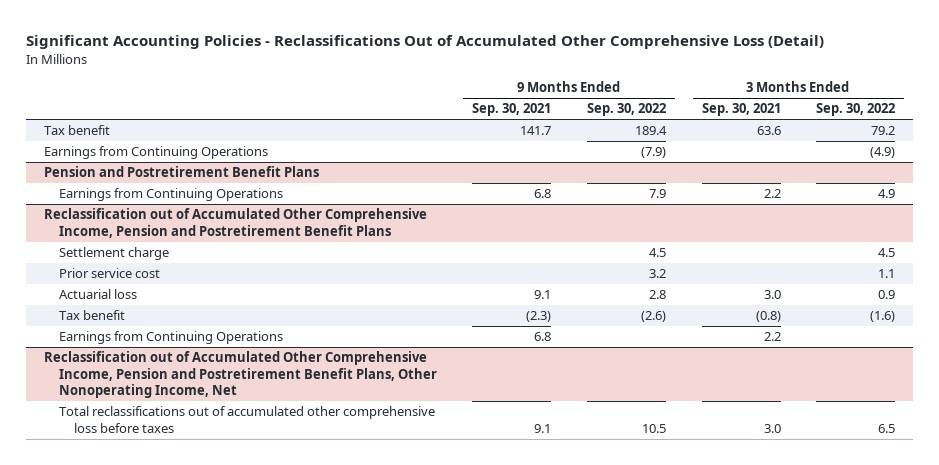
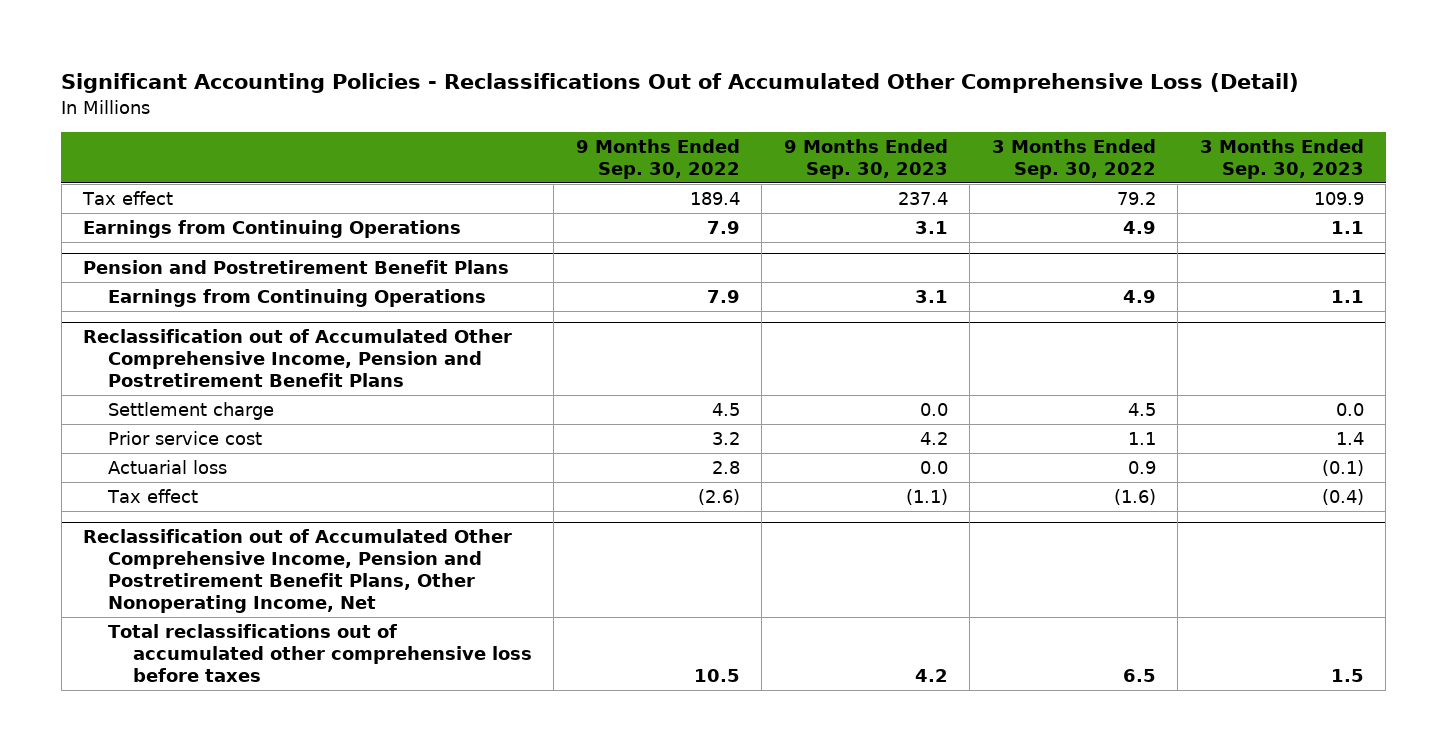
[472,103,552,117] Sep. 30, 2021 -> none
[701,103,781,117] Sep. 30, 2021 -> none
none -> [783,138,948,179] 9 Months Ended Sep. 30, 2023
none -> [1199,138,1364,179] 3 Months Ended Sep. 30, 2023
[43,125,110,136] Tax benefit -> [82,191,174,206] Tax effect
[640,147,666,159] (7.9) -> [706,221,740,235] 7.9
[870,147,896,159] (4.9) -> [1122,221,1156,235] 4.9
[58,331,283,345] Earnings from Continuing Operations -> none
[58,310,125,321] Tax benefit -> [106,489,198,504] Tax effect

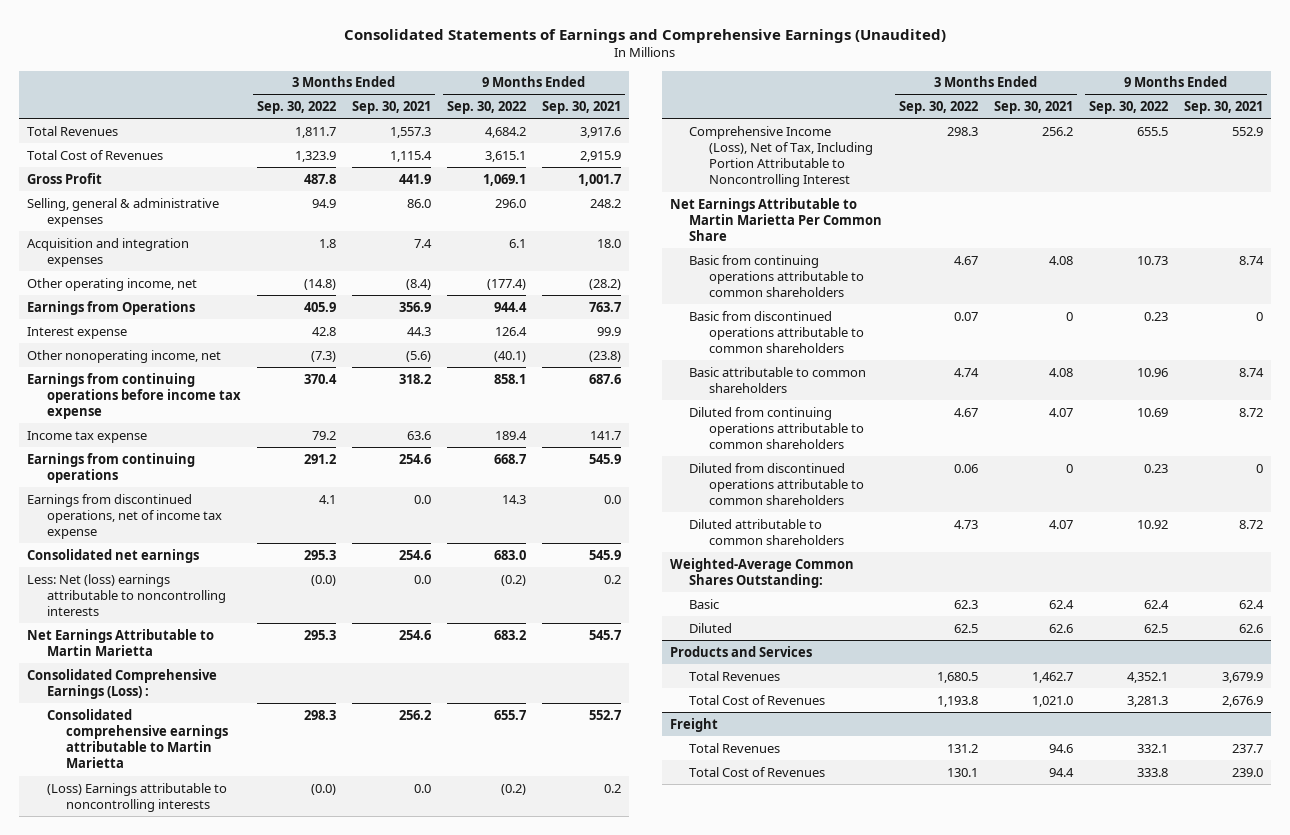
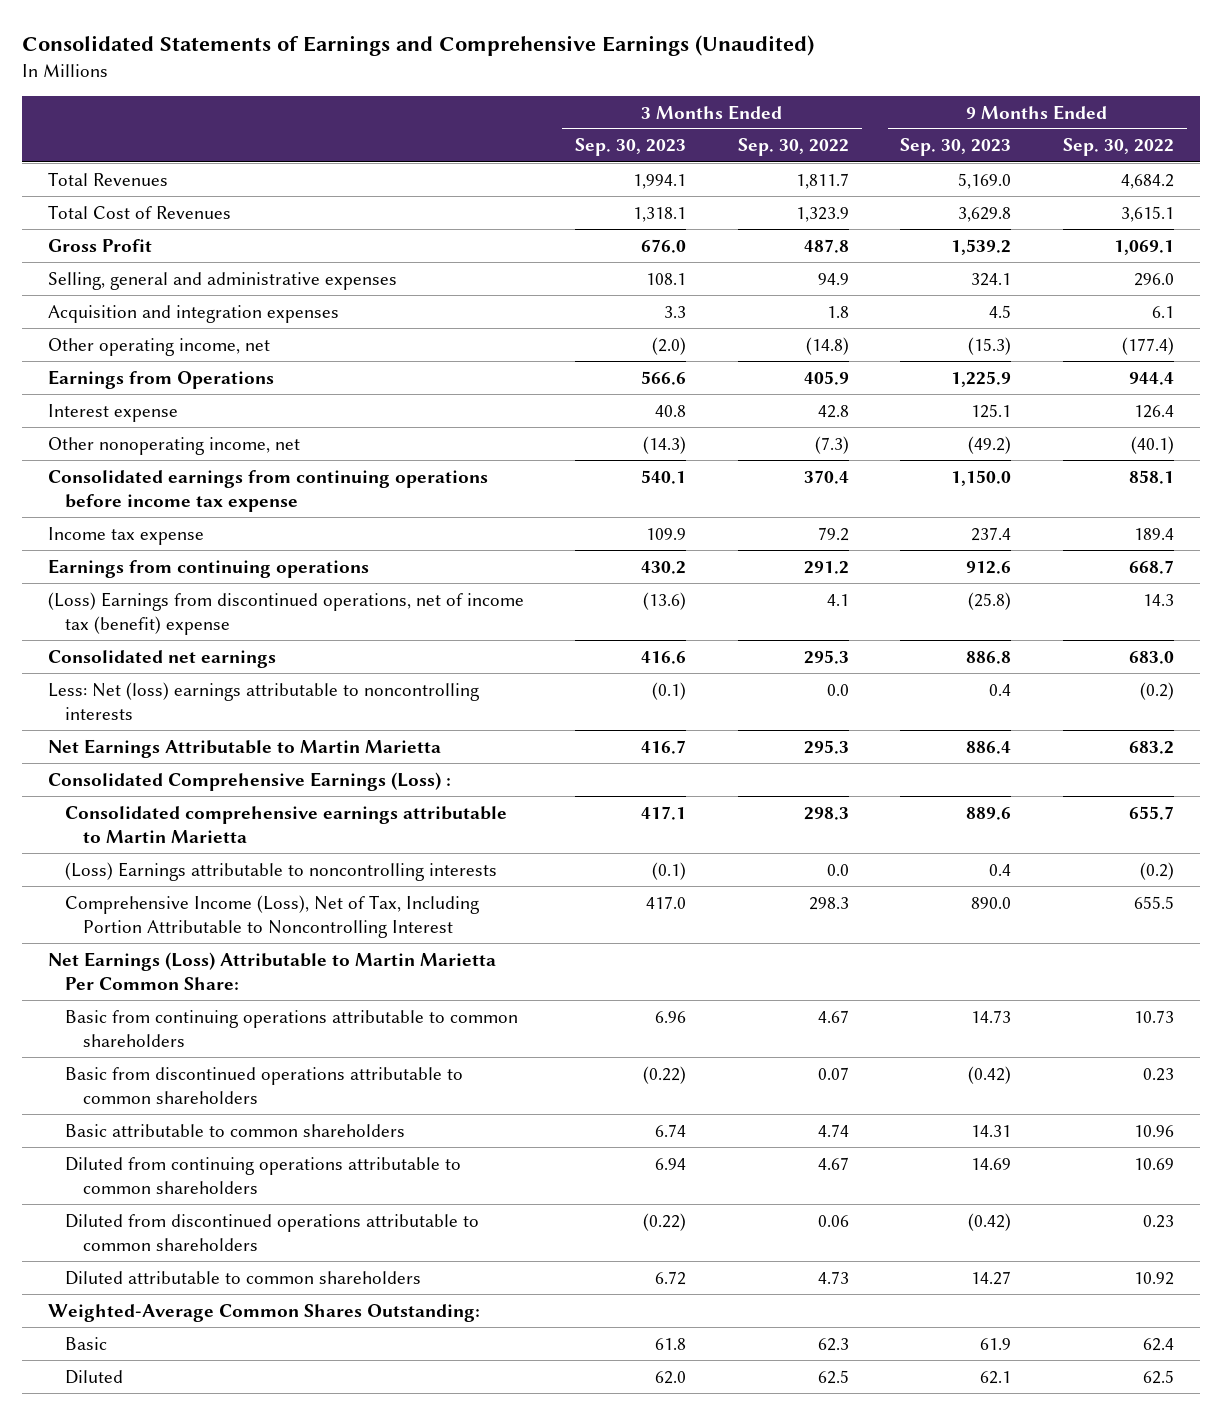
[351,101,431,115] Sep. 30, 2021 -> none
[541,101,621,115] Sep. 30, 2021 -> none
none -> [575,138,687,157] Sep. 30, 2023
none -> [900,138,1012,157] Sep. 30, 2023
[26,197,219,227] Selling, general & administrative expenses -> [47,271,397,290] Selling, general and administrative expenses
[26,372,241,420] Earnings from continuing operations before income tax expense -> [47,469,488,512] Consolidated earnings from continuing operations before income tax expense
[26,493,222,540] Earnings from discontinued operations, net of income tax expense -> [47,591,524,635] (Loss) Earnings from discontinued operations, net of income tax (benefit) expense
[310,574,336,586] (0.0) -> [826,683,849,696] 0.0
[310,783,336,795] (0.0) -> [826,863,849,876] 0.0
[669,197,883,242] Net Earnings Attributable to Martin Marietta Per Common Share -> [47,951,496,990] Net Earnings (Loss) Attributable to Martin Marietta Per Common Share:
[669,645,812,657] Products and Services -> none
[689,670,781,681] Total Revenues -> none
[689,694,826,705] Total Cost of Revenues -> none
[669,717,718,732] Freight -> none
[689,742,781,753] Total Revenues -> none
[689,766,826,777] Total Cost of Revenues -> none

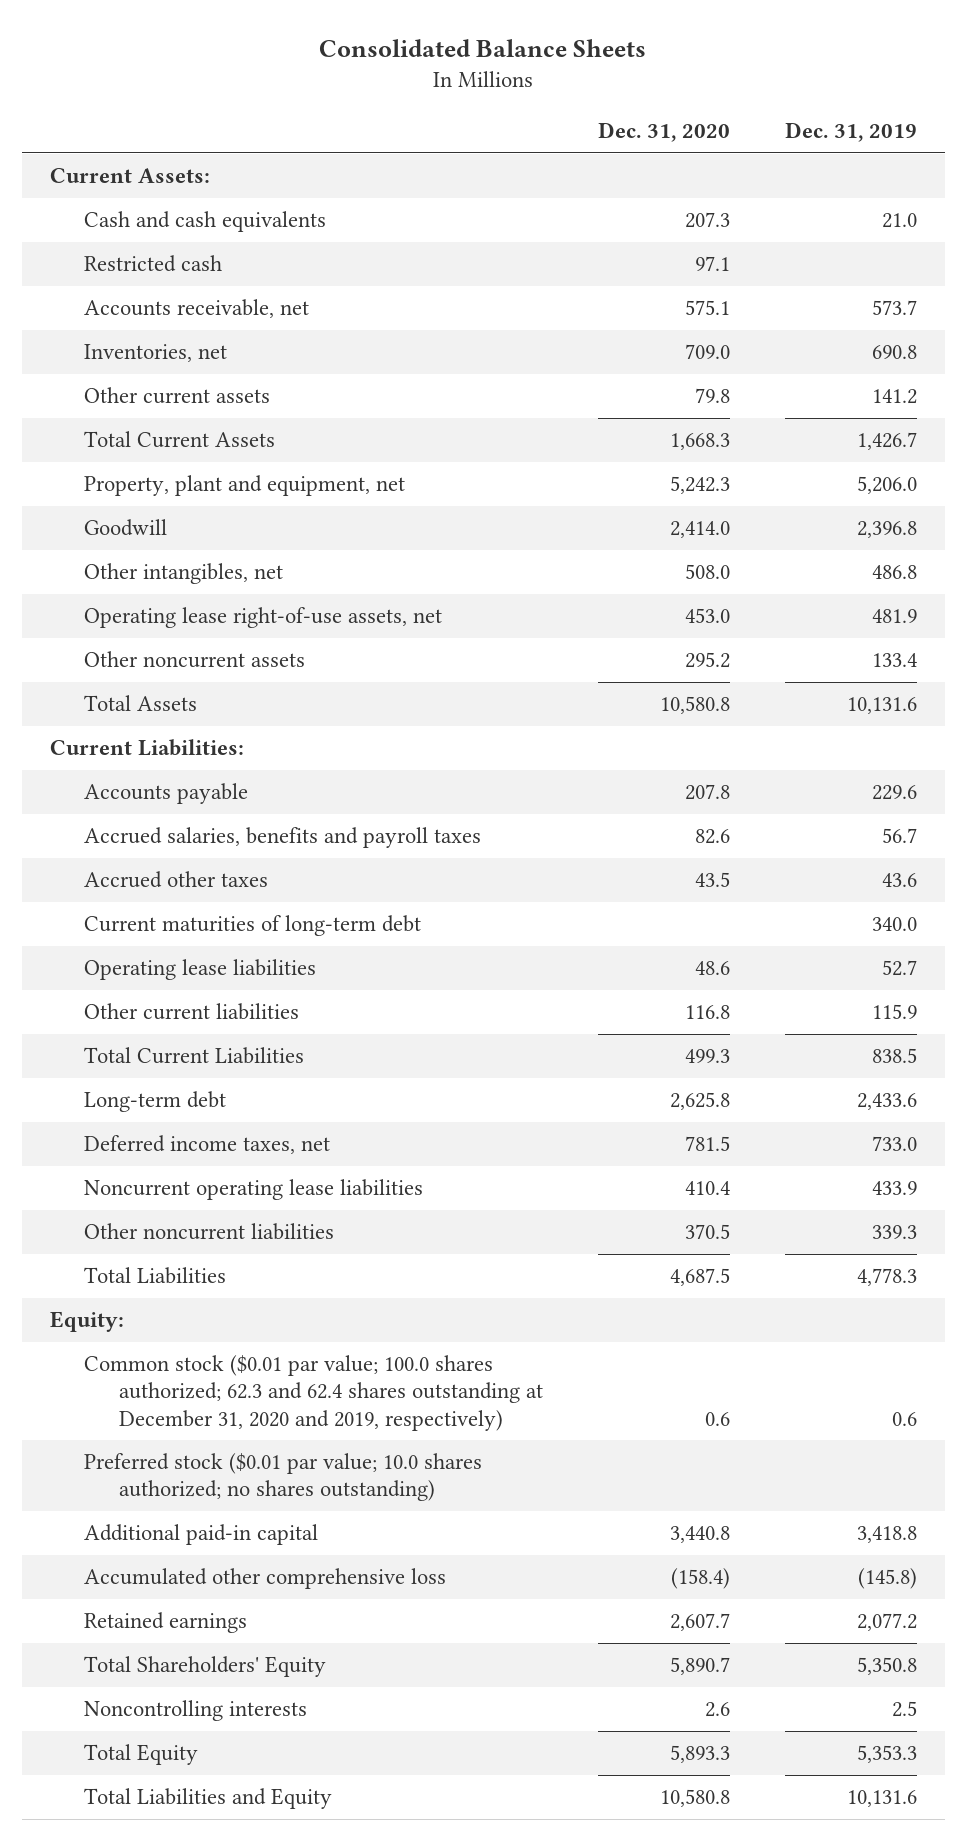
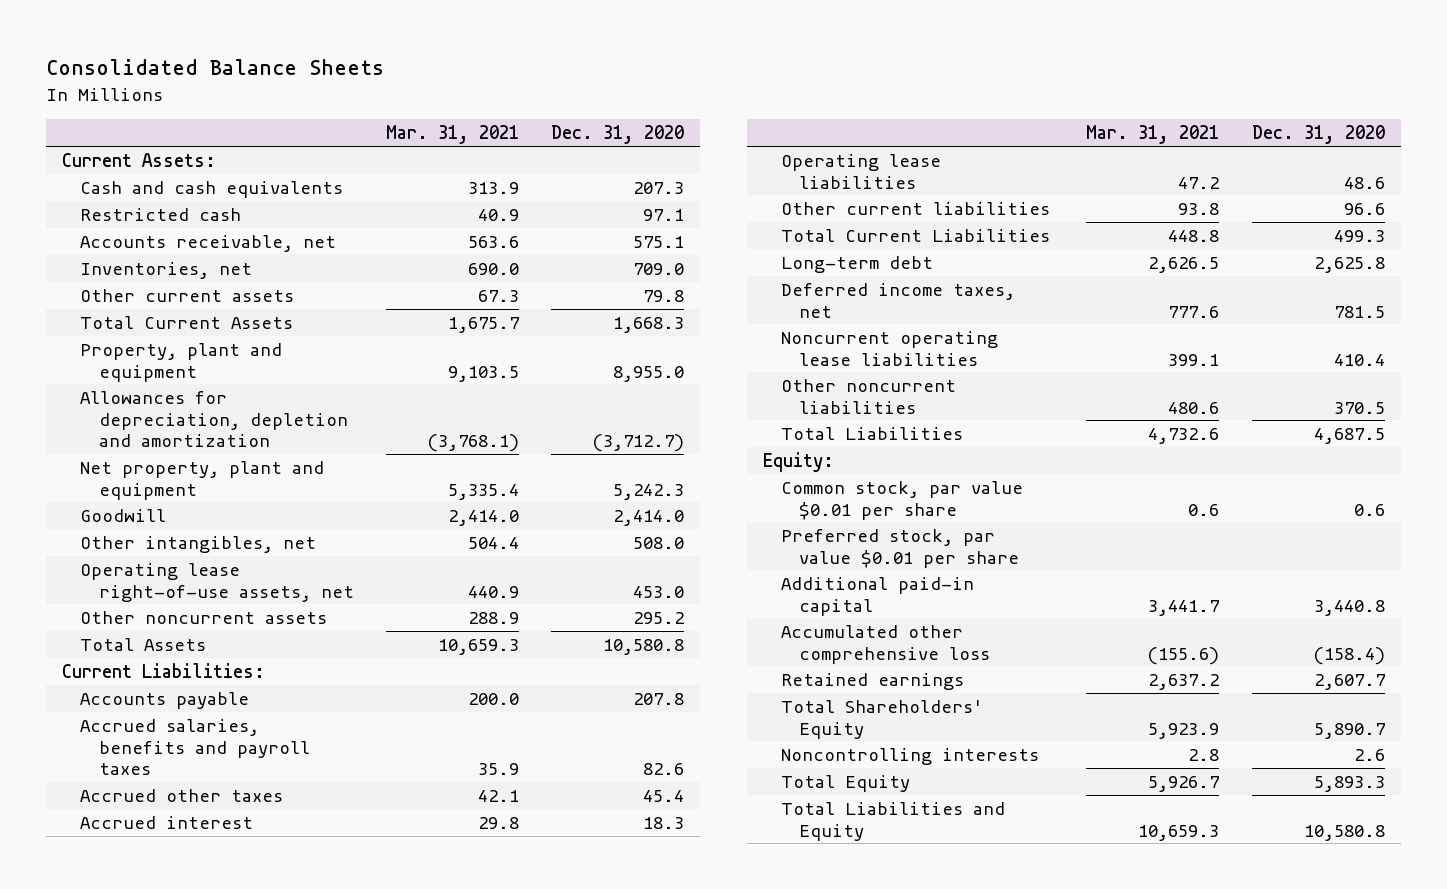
[785,122,918,143] Dec. 31, 2019 -> none
none -> [385,125,519,145] Mar. 31, 2021
none -> [80,342,283,382] Property, plant and equipment
none -> [80,390,348,448] Allowances for depreciation, depletion and amortization
[84,475,406,497] Property, plant and equipment, net -> [80,460,325,500] Net property, plant and equipment
[84,915,422,937] Current maturities of long-term debt -> none
[694,872,730,888] 43.5 -> [642,789,684,802] 45.4
none -> [80,815,254,829] Accrued interest
[684,1005,730,1020] 116.8 -> [1343,202,1385,215] 96.6
[84,1355,543,1431] Common stock ($0.01 par value; 100.0 shares authorized; 62.3 and 62.4 shares outstanding at December 31, 2020 and 2019, respectively) -> [781,480,1024,520] Common stock, par value $0.01 per share
[84,1453,483,1502] Preferred stock ($0.01 par value; 10.0 shares authorized; no shares outstanding) -> [781,528,1020,568] Preferred stock, par value $0.01 per share

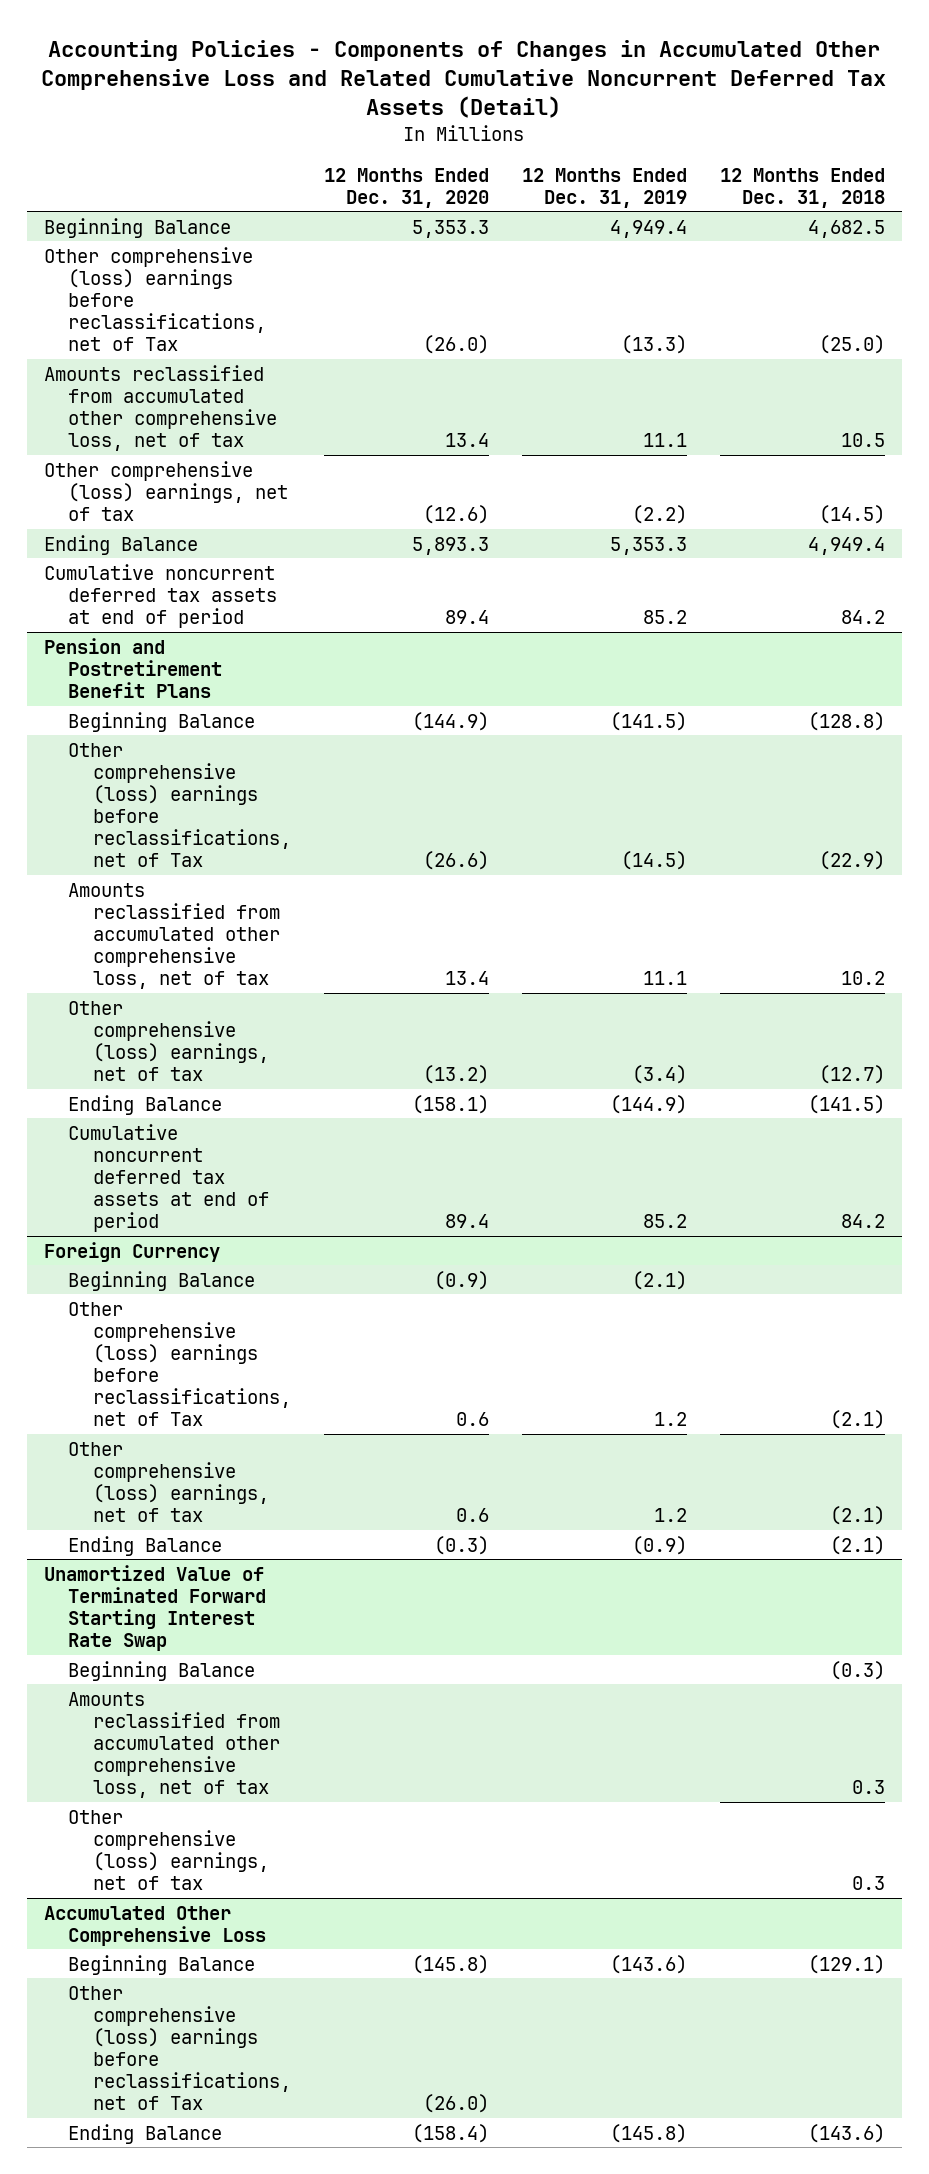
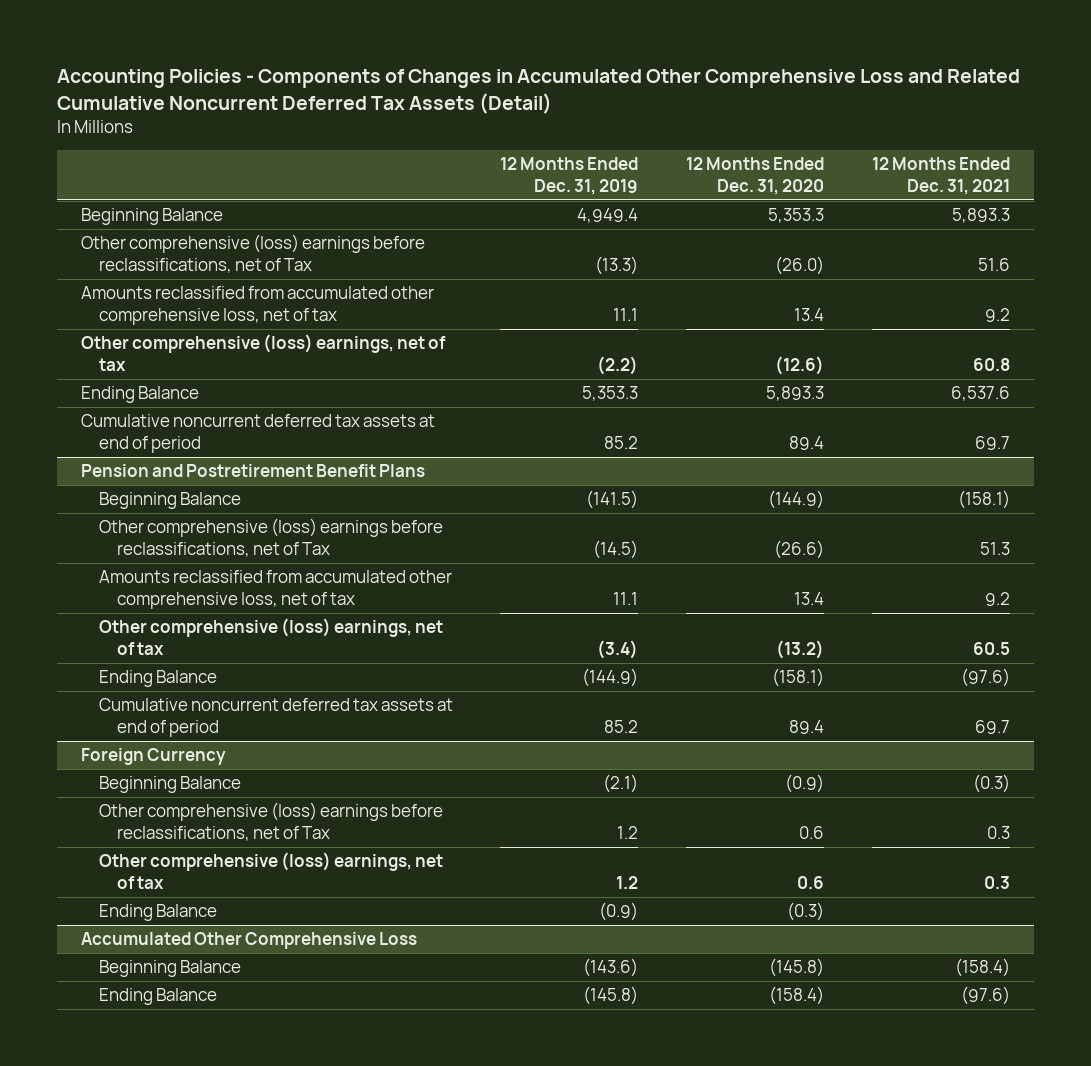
[720,167,886,208] 12 Months Ended Dec. 31, 2018 -> none
none -> [871,157,1010,196] 12 Months Ended Dec. 31, 2021
[43,1564,267,1651] Unamortized Value of Terminated Forward Starting Interest Rate Swap -> none
[68,1660,256,1681] Beginning Balance -> none
[68,1691,280,1799] Amounts reclassified from accumulated other comprehensive loss, net of tax -> none
[68,1809,269,1890] Other comprehensive (loss) earnings, net of tax -> none
[68,1985,291,2111] Other comprehensive (loss) earnings before reclassifications, net of Tax -> none

